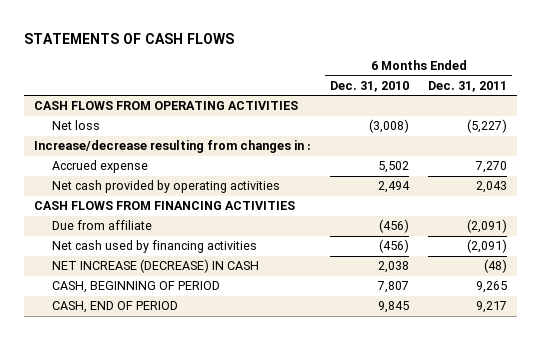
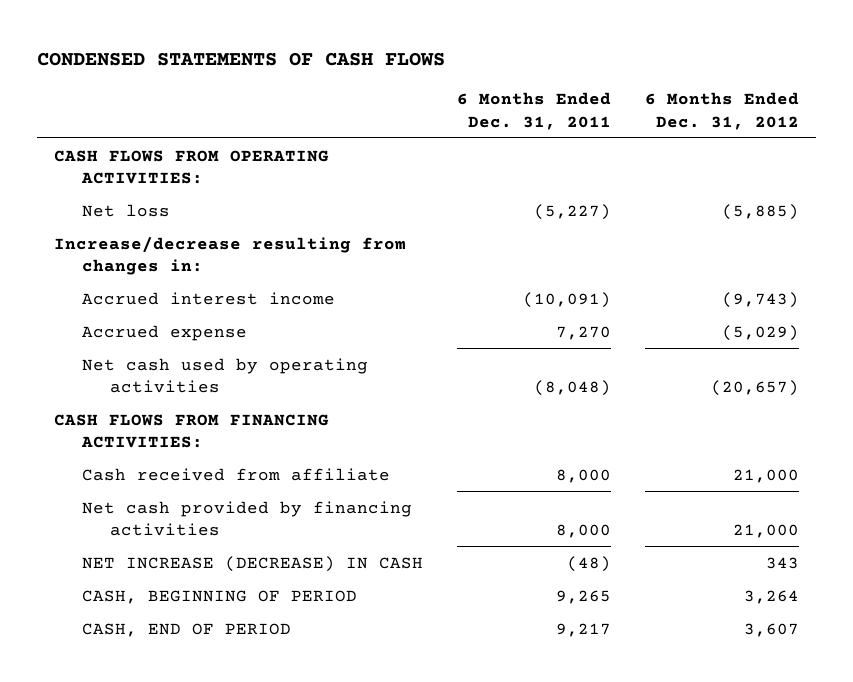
[24,32,235,44] STATEMENTS OF CASH FLOWS -> [37,51,446,66] CONDENSED STATEMENTS OF CASH FLOWS
[330,80,410,92] Dec. 31, 2010 -> none
none -> [644,91,799,130] 6 Months Ended Dec. 31, 2012
[33,101,298,111] CASH FLOWS FROM OPERATING ACTIVITIES -> [54,149,330,185] CASH FLOWS FROM OPERATING ACTIVITIES:
[33,140,311,154] Increase/decrease resulting from changes in : -> [54,236,407,276] Increase/decrease resulting from changes in:
none -> [81,291,335,305] Accrued interest income
[51,180,280,194] Net cash provided by operating activities -> [81,357,368,394] Net cash used by operating activities
[476,181,508,194] 2,043 -> [533,380,611,397] (8,048)
[33,201,295,211] CASH FLOWS FROM FINANCING ACTIVITIES -> [54,413,330,449] CASH FLOWS FROM FINANCING ACTIVITIES:
[51,220,152,231] Due from affiliate -> [81,467,390,481] Cash received from affiliate
[467,219,508,234] (2,091) -> [555,468,611,483] 8,000
[51,240,257,254] Net cash used by financing activities -> [81,500,412,537] Net cash provided by financing activities
[467,239,508,254] (2,091) -> [555,524,611,539] 8,000

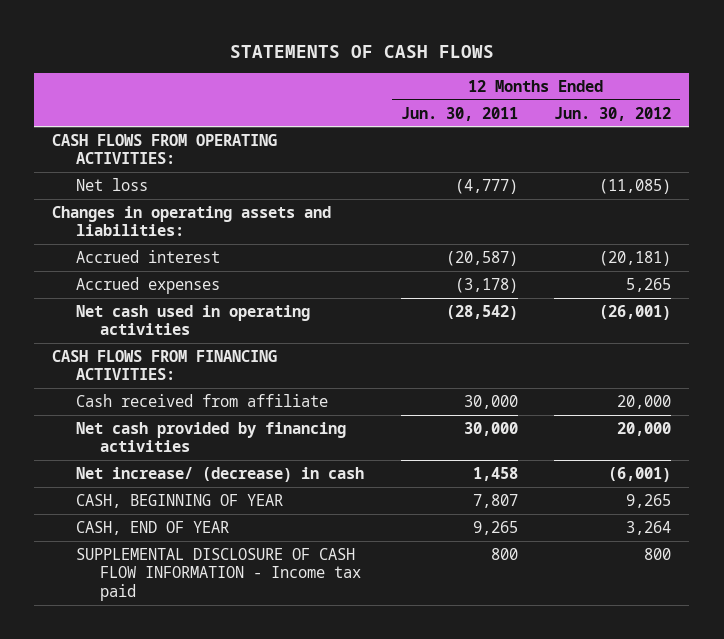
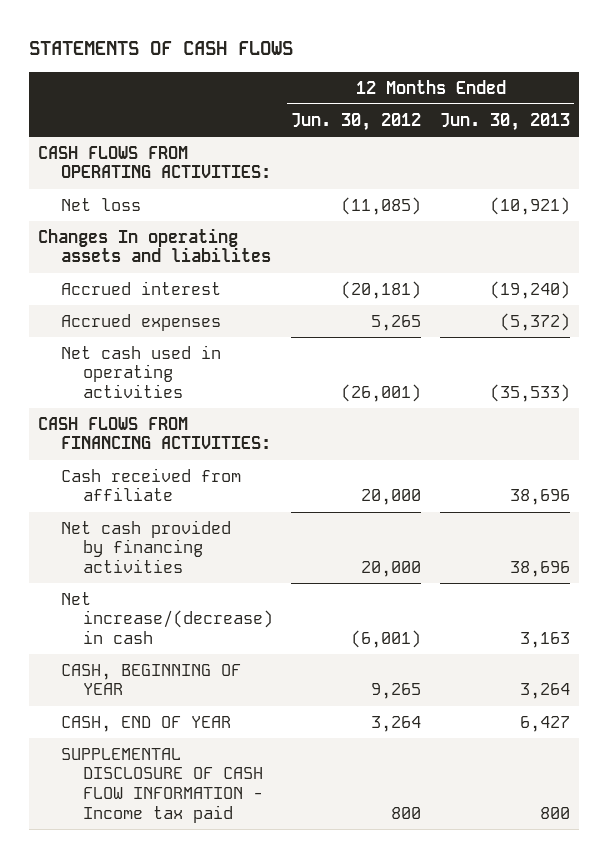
[400,106,518,121] Jun. 30, 2011 -> none
none -> [439,112,570,131] Jun. 30, 2013
[52,205,332,237] Changes in operating assets and liabilities: -> [38,227,271,263] Changes In operating assets and liabilites
[76,466,365,482] Net increase/ (decrease) in cash -> [60,591,274,645] Net increase/(decrease) in cash

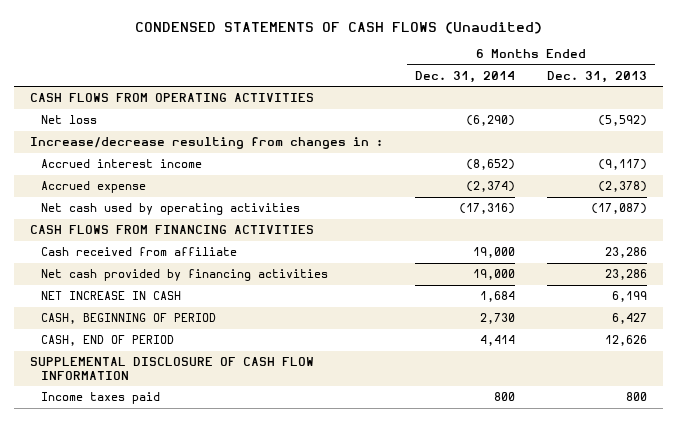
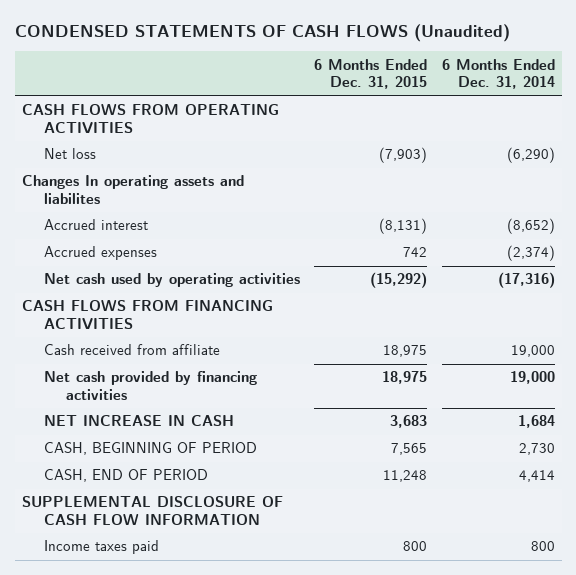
[547,70,648,83] Dec. 31, 2013 -> none
none -> [314,58,428,90] 6 Months Ended Dec. 31, 2015
[30,137,384,150] Increase/decrease resulting from changes in : -> [21,175,244,205] Changes In operating assets and liabilites
[40,159,202,169] Accrued interest income -> [43,219,148,231] Accrued interest
[40,181,146,194] Accrued expense -> [43,246,157,261] Accrued expenses

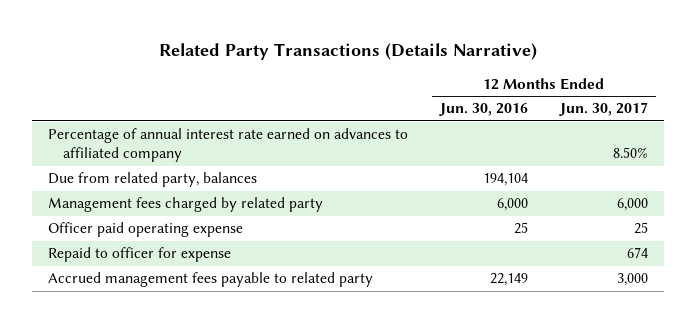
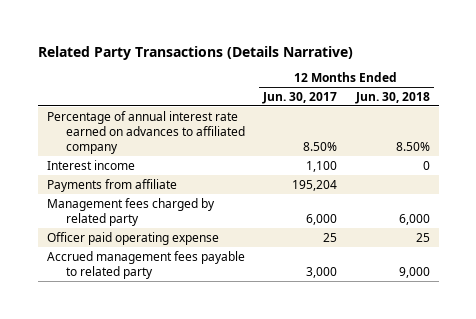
[439,103,529,117] Jun. 30, 2016 -> none
none -> [354,92,430,105] Jun. 30, 2018
[47,172,257,188] Due from related party, balances -> none
none -> [46,159,135,170] Interest income
none -> [46,178,177,192] Payments from affiliate
[47,247,231,263] Repaid to officer for expense -> none

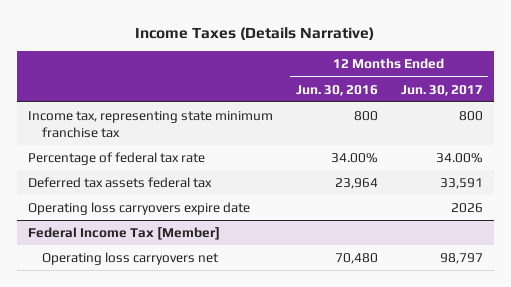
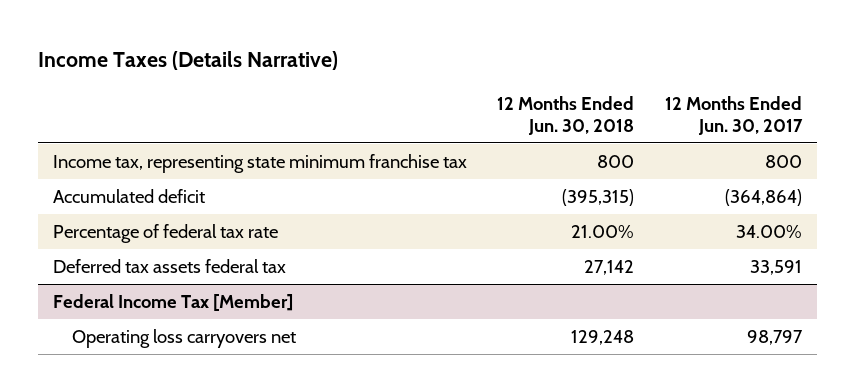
[295,84,378,96] Jun. 30, 2016 -> none
none -> [497,95,635,136] 12 Months Ended Jun. 30, 2018
none -> [53,188,206,203] Accumulated deficit
[28,202,251,216] Operating loss carryovers expire date -> none

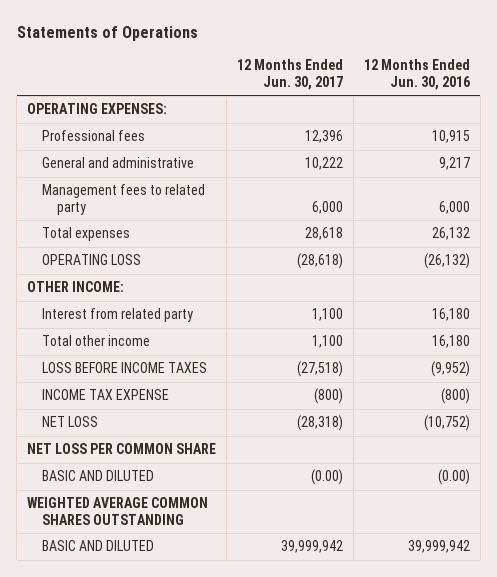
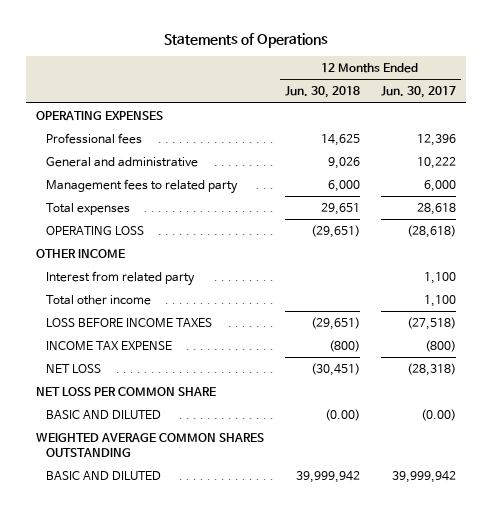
[363,59,470,90] 12 Months Ended Jun. 30, 2016 -> none
none -> [284,86,360,99] Jun. 30, 2018
[27,103,168,115] OPERATING EXPENSES: -> [36,110,164,121] OPERATING EXPENSES
[27,281,125,293] OTHER INCOME: -> [36,248,126,258] OTHER INCOME

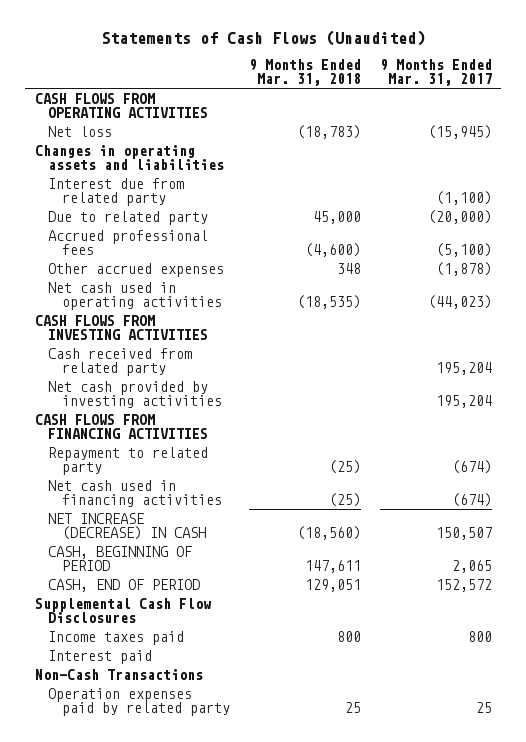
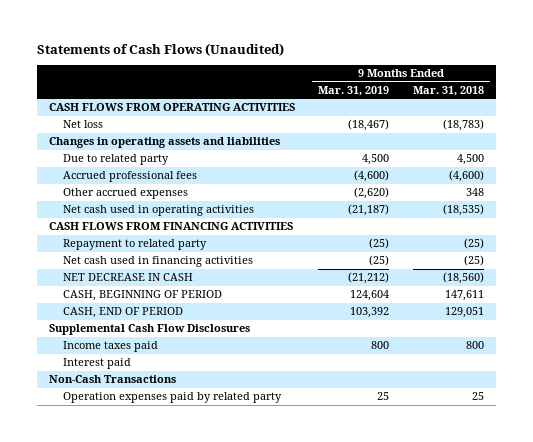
[379,59,492,87] 9 Months Ended Mar. 31, 2017 -> none
none -> [318,85,390,96] Mar. 31, 2019
[48,177,185,207] Interest due from related party -> none
[312,210,361,224] 45,000 -> [457,154,485,166] 4,500
[34,314,209,341] CASH FLOWS FROM INVESTING ACTIVITIES -> none
[48,347,193,377] Cash received from related party -> none
[48,380,223,409] Net cash provided by investing activities -> none
[48,512,207,541] NET INCREASE (DECREASE) IN CASH -> [63,273,194,282] NET DECREASE IN CASH

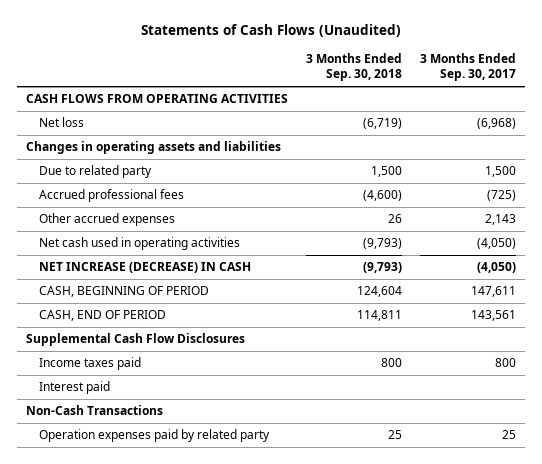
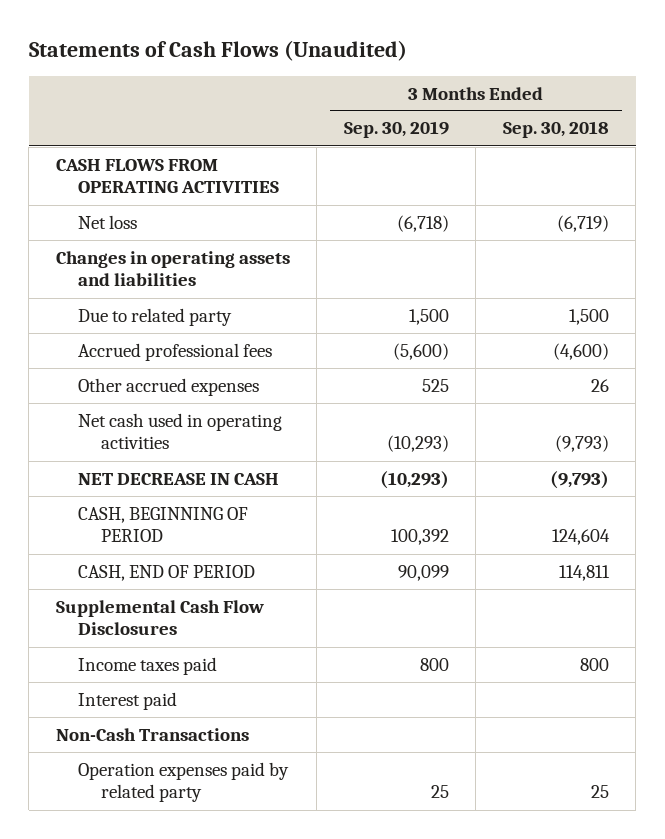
[420,53,517,82] 3 Months Ended Sep. 30, 2017 -> none
none -> [343,121,449,139] Sep. 30, 2019
[38,262,251,274] NET INCREASE (DECREASE) IN CASH -> [78,472,280,485] NET DECREASE IN CASH

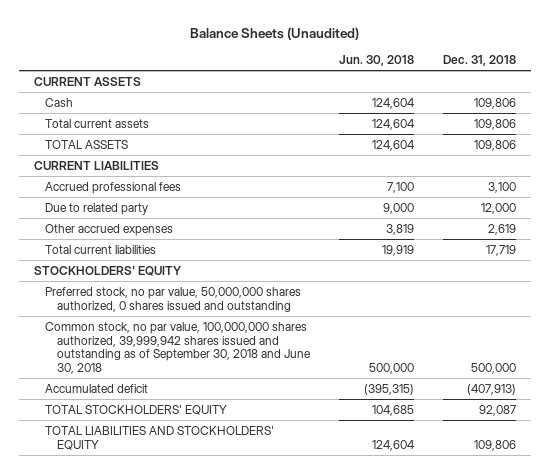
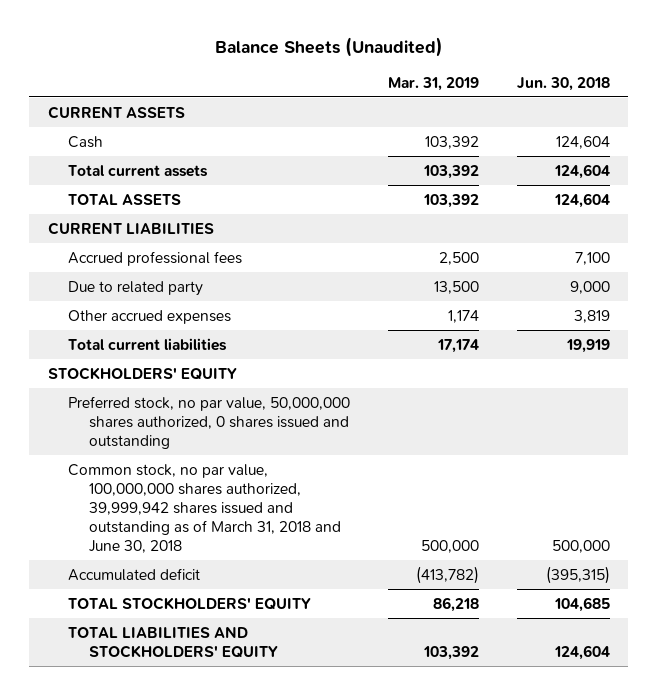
[443,55,517,67] Dec. 31, 2018 -> none
none -> [387,76,479,91] Mar. 31, 2019
[45,321,311,375] Common stock, no par value, 100,000,000 shares authorized, 39,999,942 shares issued and outstanding as of September 30, 2018 and June 30, 2018 -> [68,463,341,553] Common stock, no par value, 100,000,000 shares authorized, 39,999,942 shares issued and outstanding as of March 31, 2018 and June 30, 2018

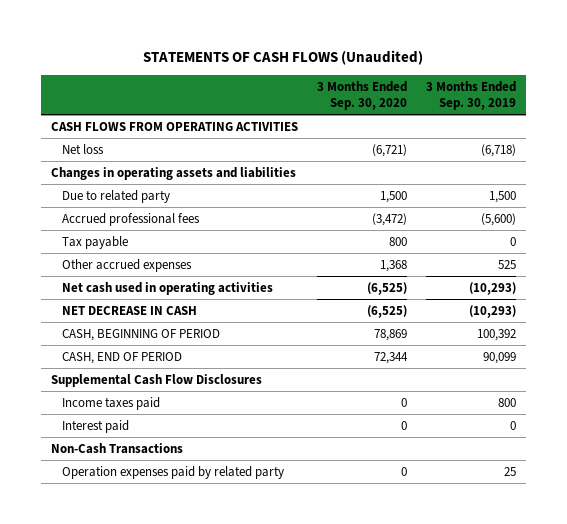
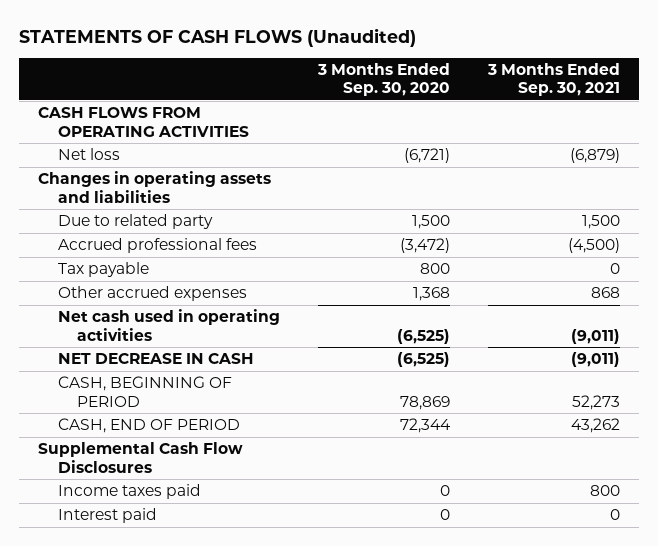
[425,80,516,110] 3 Months Ended Sep. 30, 2019 -> none
none -> [487,63,621,97] 3 Months Ended Sep. 30, 2021
[50,443,183,455] Non-Cash Transactions -> none
[61,466,284,480] Operation expenses paid by related party -> none

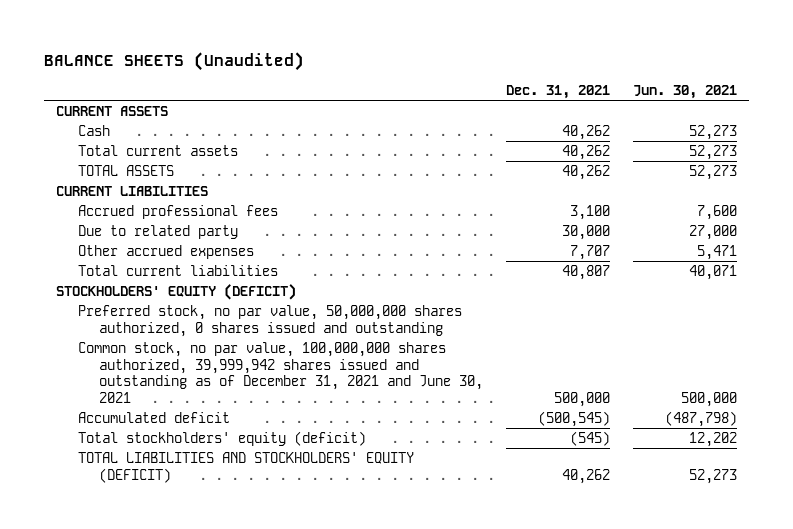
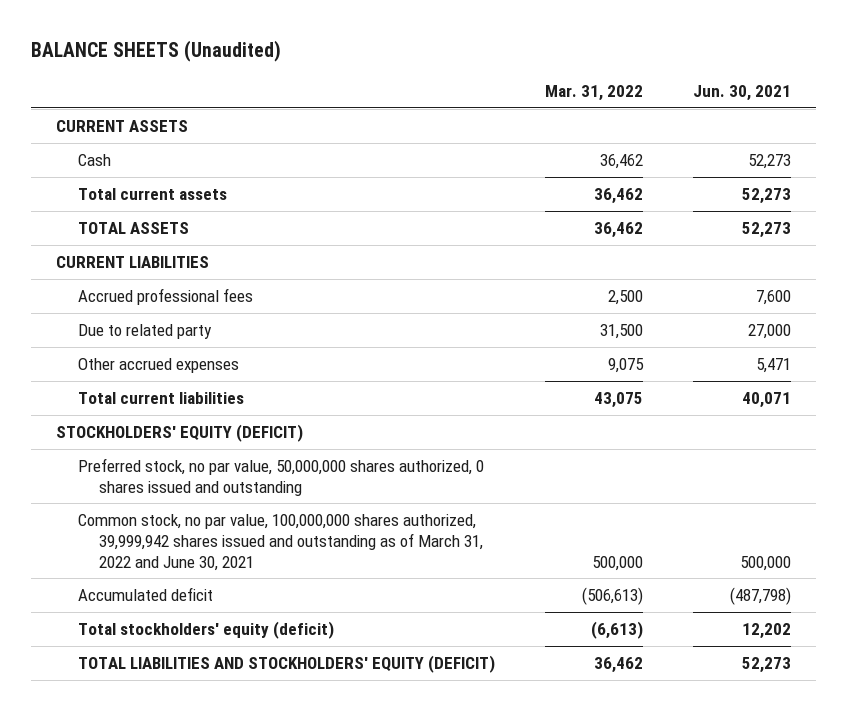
[506,84,611,99] Dec. 31, 2021 -> none
none -> [544,85,643,102] Mar. 31, 2022
[77,342,484,403] Common stock, no par value, 100,000,000 shares authorized, 39,999,942 shares issued and outstanding as of December 31, 2021 and June 30, 2021 -> [77,513,484,571] Common stock, no par value, 100,000,000 shares authorized, 39,999,942 shares issued and outstanding as of March 31, 2022 and June 30, 2021

